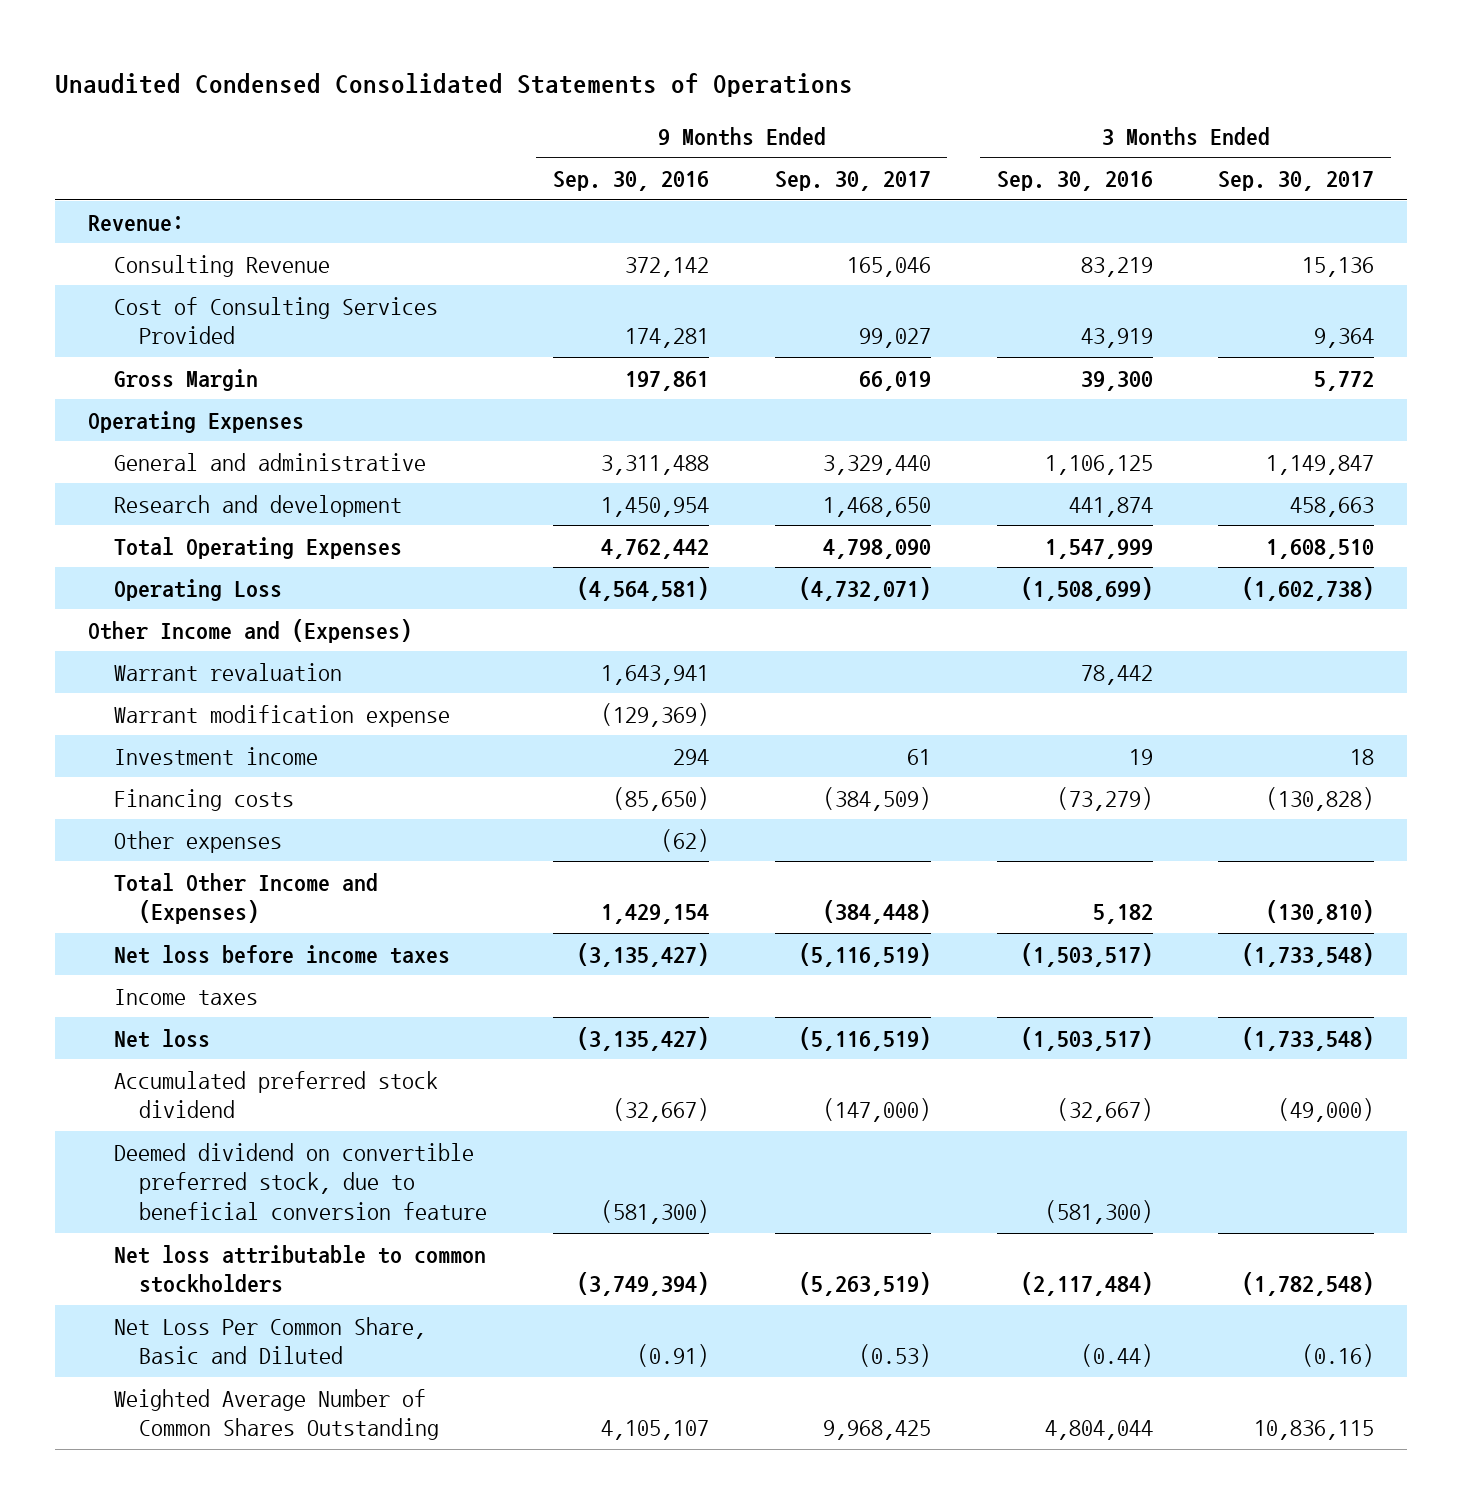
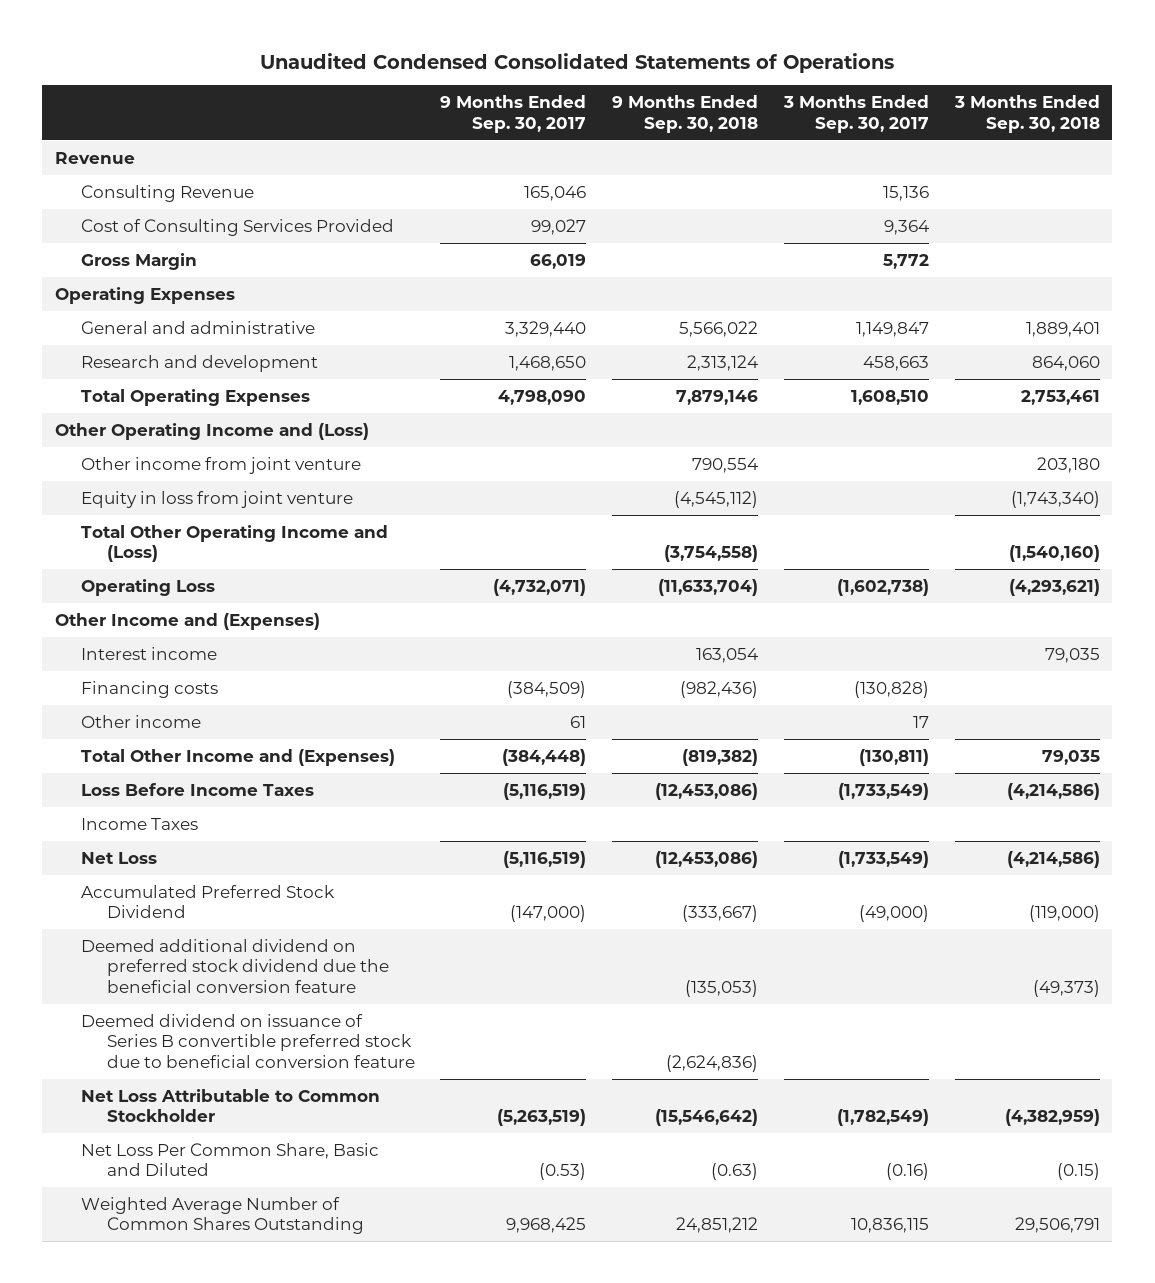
[552,171,709,192] Sep. 30, 2016 -> none
[996,171,1153,192] Sep. 30, 2016 -> none
none -> [612,95,759,133] 9 Months Ended Sep. 30, 2018
none -> [953,95,1100,133] 3 Months Ended Sep. 30, 2018
[88,214,185,231] Revenue: -> [55,151,136,164] Revenue
none -> [55,422,370,440] Other Operating Income and (Loss)
none -> [80,456,361,474] Other income from joint venture
none -> [80,490,353,508] Equity in loss from joint venture
none -> [80,524,388,563] Total Other Operating Income and (Loss)
[113,662,342,681] Warrant revaluation -> none
[113,704,450,727] Warrant modification expense -> none
[113,746,318,765] Investment income -> none
none -> [80,646,217,660] Interest income
[113,830,282,853] Other expenses -> none
none -> [80,714,201,728] Other income
[1266,900,1375,925] (130,810) -> [858,748,929,766] (130,811)
[113,944,450,964] Net loss before income taxes -> [80,782,314,796] Loss Before Income Taxes
[1242,942,1375,967] (1,733,548) -> [837,782,929,800] (1,733,549)
[113,988,258,1005] Income taxes -> [80,817,198,830] Income Taxes
[113,1028,210,1048] Net loss -> [80,851,157,864] Net Loss
[1242,1026,1375,1051] (1,733,548) -> [837,850,929,868] (1,733,549)
[113,1070,438,1119] Accumulated preferred stock dividend -> [80,884,335,919] Accumulated Preferred Stock Dividend
[113,1142,487,1220] Deemed dividend on convertible preferred stock, due to beneficial conversion feature -> [80,938,389,994] Deemed additional dividend on preferred stock dividend due the beneficial conversion feature
none -> [80,1013,415,1069] Deemed dividend on issuance of Series B convertible preferred stock due to beneficial conversion feature
[113,1244,486,1294] Net loss attributable to common stockholders -> [80,1088,380,1123] Net Loss Attributable to Common Stockholder
[1242,1272,1375,1297] (1,782,548) -> [836,1109,929,1127] (1,782,549)

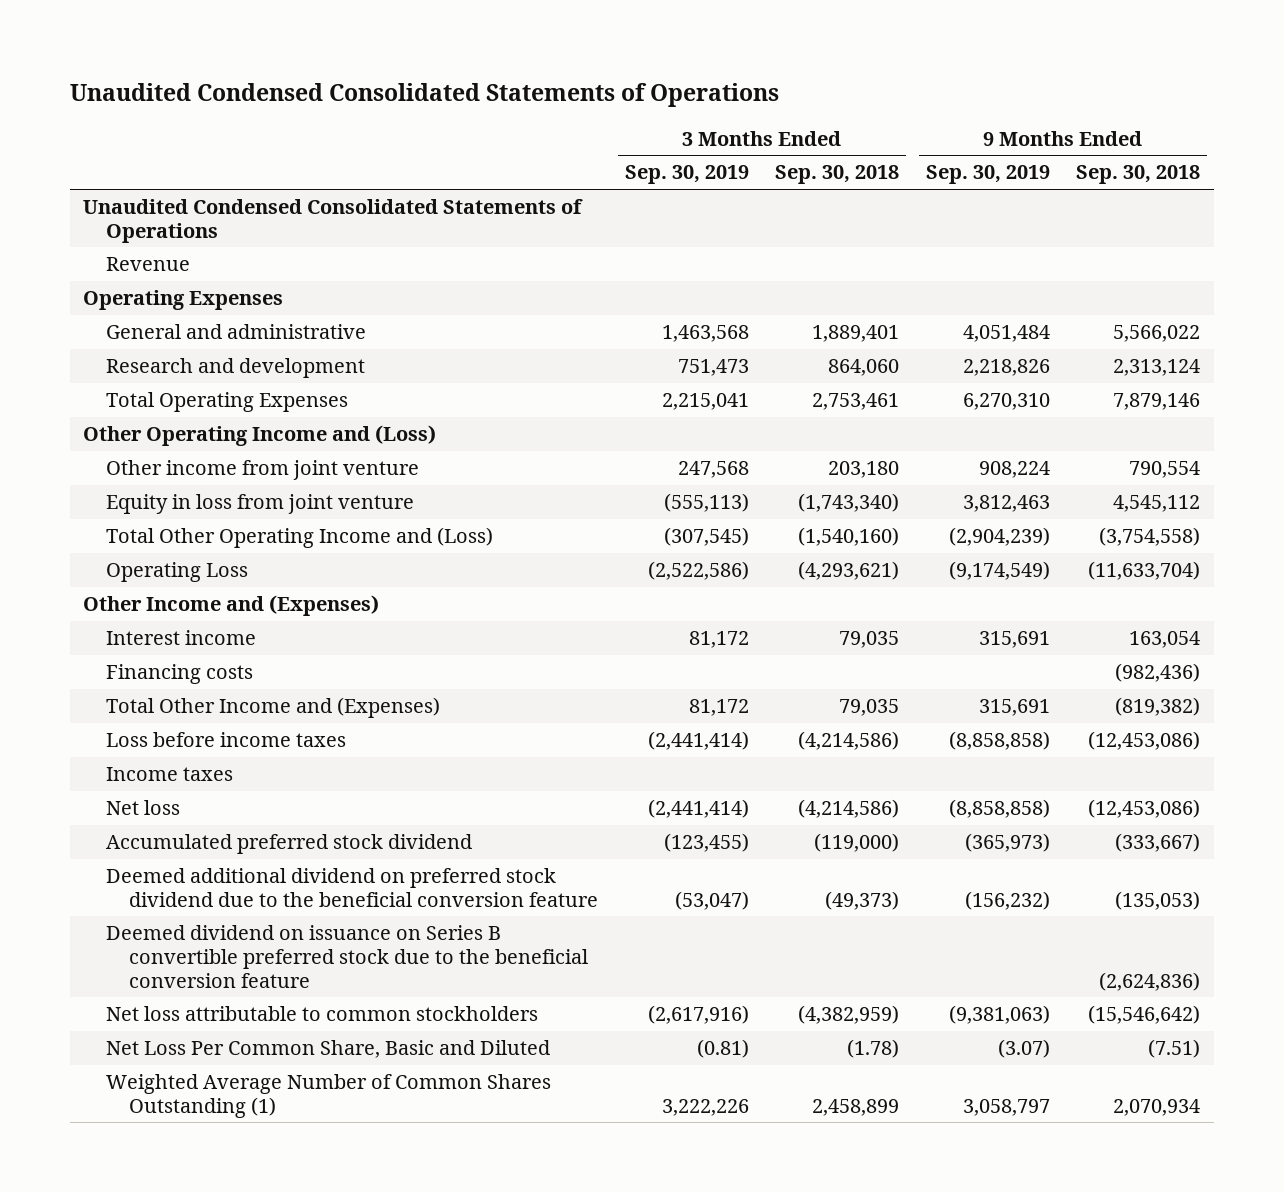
[440,95,587,133] 9 Months Ended Sep. 30, 2017 -> none
[782,95,929,133] 3 Months Ended Sep. 30, 2017 -> none
none -> [624,165,749,185] Sep. 30, 2019
none -> [925,165,1050,185] Sep. 30, 2019
none -> [83,199,584,243] Unaudited Condensed Consolidated Statements of Operations
[80,184,254,202] Consulting Revenue -> none
[80,218,394,236] Cost of Consulting Services Provided -> none
[80,252,197,270] Gross Margin -> none
[674,490,759,508] (4,545,112) -> [1113,495,1201,513] 4,545,112
[80,714,201,728] Other income -> none
[80,782,314,796] Loss Before Income Taxes -> [106,732,347,748] Loss before income taxes
[80,817,198,830] Income Taxes -> [106,767,234,782] Income taxes
[80,851,157,864] Net Loss -> [106,800,181,816] Net loss
[80,884,335,919] Accumulated Preferred Stock Dividend -> [106,834,473,855] Accumulated preferred stock dividend
[80,938,389,994] Deemed additional dividend on preferred stock dividend due the beneficial conversion feature -> [106,868,599,907] Deemed additional dividend on preferred stock dividend due to the beneficial conversion feature
[80,1013,415,1069] Deemed dividend on issuance of Series B convertible preferred stock due to beneficial conversion feature -> [106,925,589,988] Deemed dividend on issuance on Series B convertible preferred stock due to the beneficial conversion feature
[80,1088,380,1123] Net Loss Attributable to Common Stockholder -> [106,1006,539,1022] Net loss attributable to common stockholders
[711,1163,759,1181] (0.63) -> [1148,1039,1201,1059] (7.51)
[1056,1163,1100,1181] (0.15) -> [847,1039,900,1059] (1.78)
[80,1196,364,1235] Weighted Average Number of Common Shares Outstanding -> [106,1074,552,1118] Weighted Average Number of Common Shares Outstanding (1)
[676,1217,759,1234] 24,851,212 -> [1113,1098,1201,1116] 2,070,934
[1014,1217,1100,1234] 29,506,791 -> [812,1098,900,1116] 2,458,899

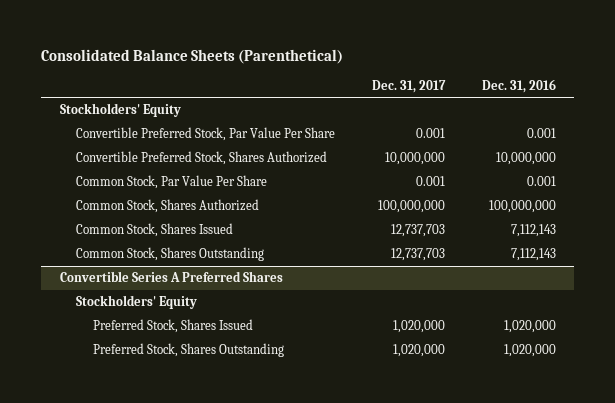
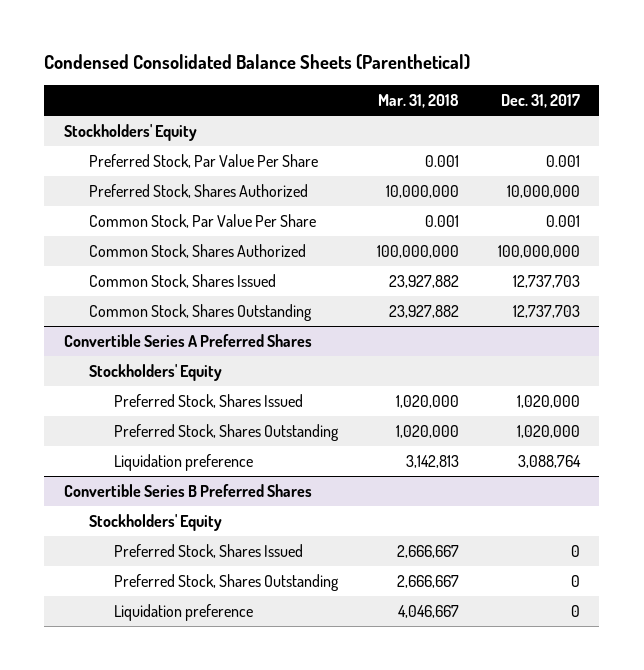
[41,48,344,64] Consolidated Balance Sheets (Parenthetical) -> [44,54,471,71] Condensed Consolidated Balance Sheets (Parenthetical)
[481,78,556,93] Dec. 31, 2016 -> none
none -> [377,94,459,109] Mar. 31, 2018
[76,127,336,142] Convertible Preferred Stock, Par Value Per Share -> [88,153,318,168] Preferred Stock, Par Value Per Share
[76,151,328,166] Convertible Preferred Stock, Shares Authorized -> [88,183,308,198] Preferred Stock, Shares Authorized
none -> [113,453,253,471] Liquidation preference
none -> [63,483,312,497] Convertible Series B Preferred Shares
none -> [88,513,222,531] Stockholders' Equity
none -> [113,543,303,558] Preferred Stock, Shares Issued
none -> [113,573,339,591] Preferred Stock, Shares Outstanding
none -> [113,603,253,621] Liquidation preference

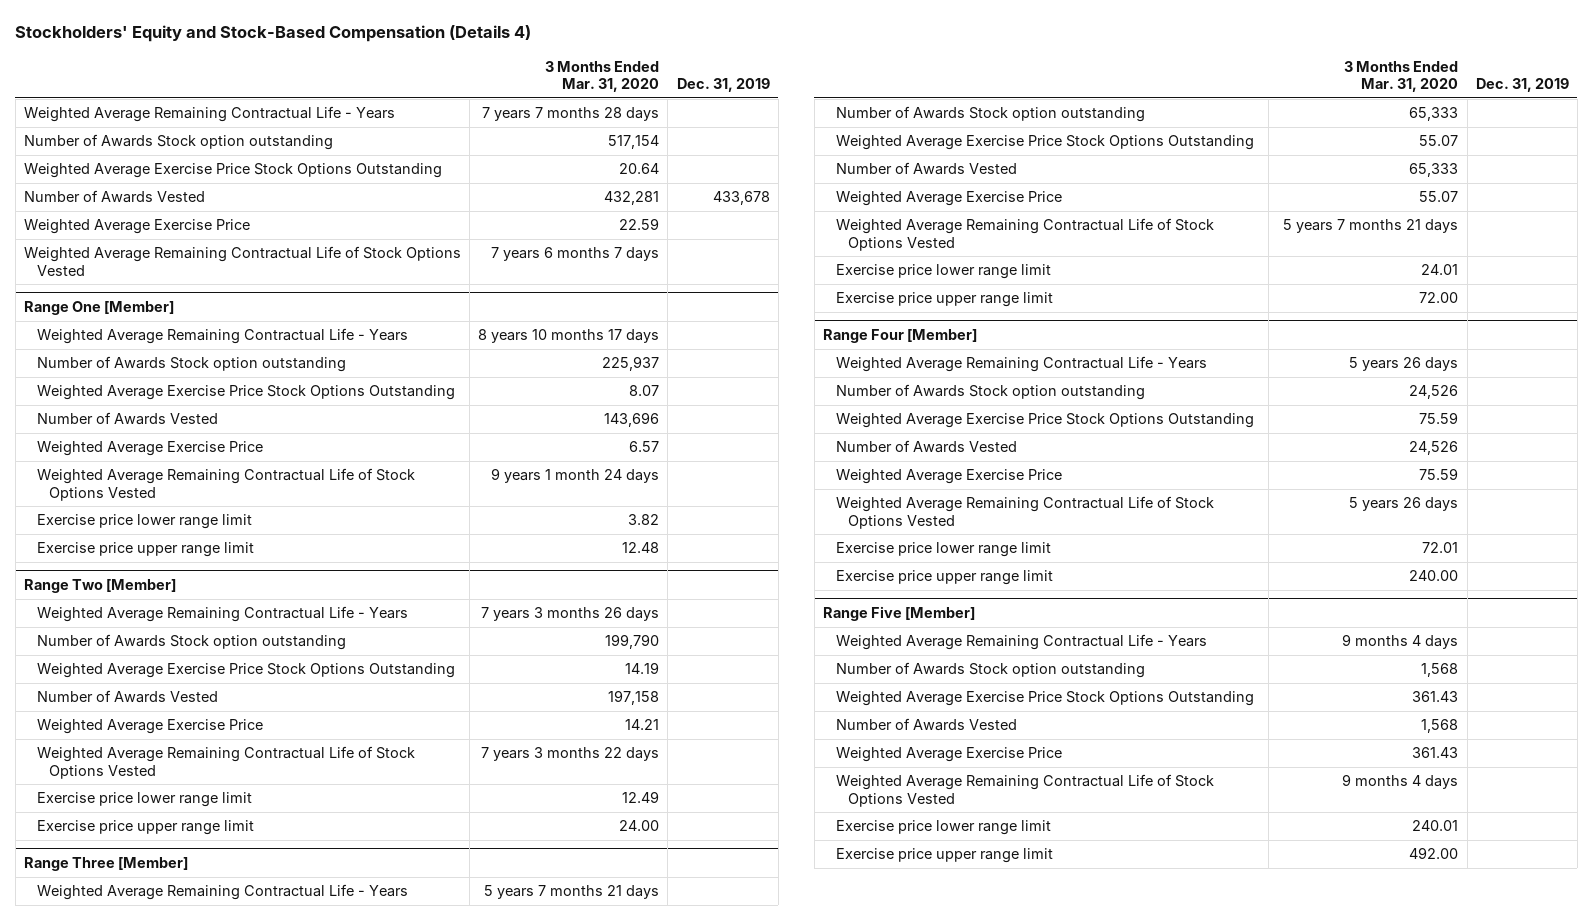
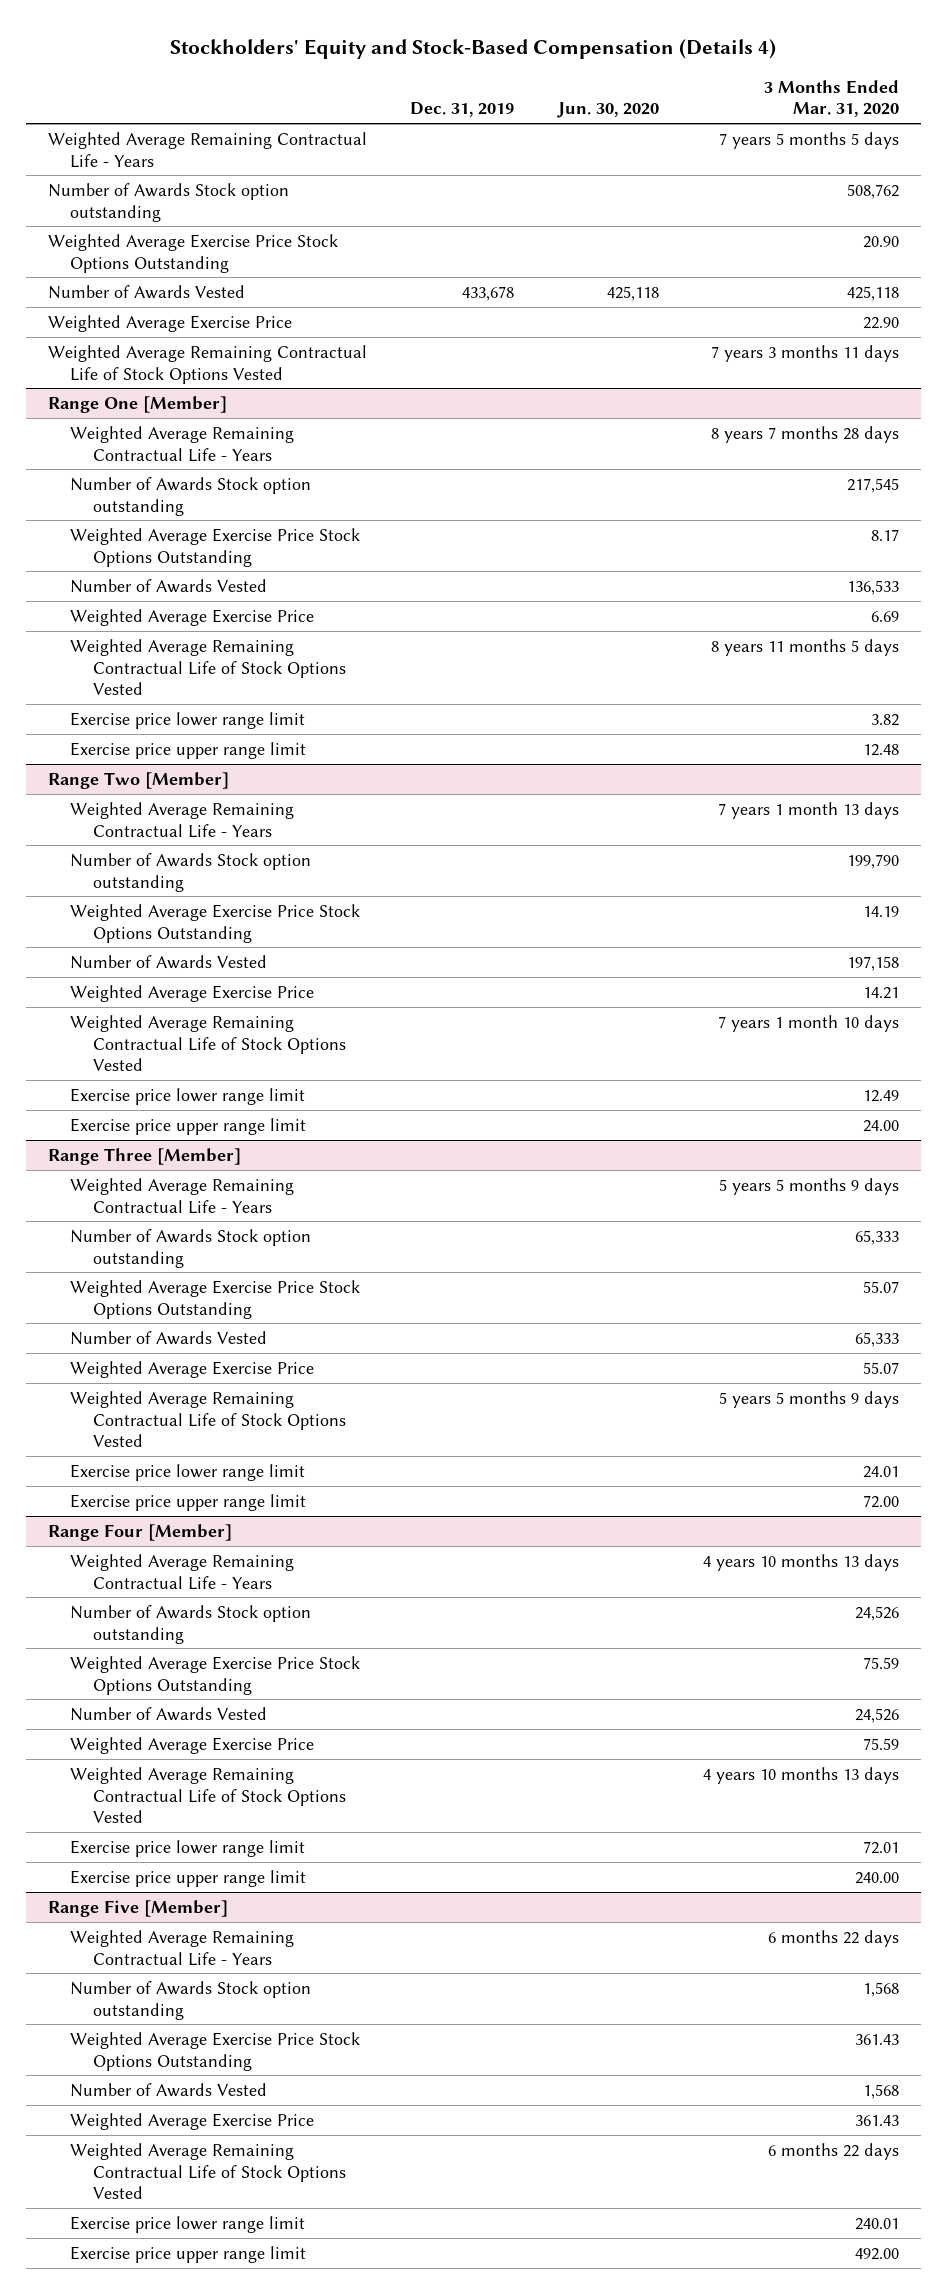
none -> [557,102,660,119] Jun. 30, 2020
[482,107,660,122] 7 years 7 months 28 days -> [719,131,900,149] 7 years 5 months 5 days
[608,135,660,150] 517,154 -> [847,183,900,199] 508,762
[619,163,660,175] 20.64 -> [863,235,900,248] 20.90
[604,191,660,206] 432,281 -> [847,285,900,301] 425,118
[619,218,660,231] 22.59 -> [863,316,900,329] 22.90
[491,247,660,262] 7 years 6 months 7 days -> [711,344,900,362] 7 years 3 months 11 days
[478,329,660,344] 8 years 10 months 17 days -> [711,425,900,443] 8 years 7 months 28 days
[602,356,660,372] 225,937 -> [847,477,900,493] 217,545
[629,385,660,397] 8.07 -> [871,528,900,541] 8.17
[604,412,660,428] 143,696 -> [847,579,900,595] 136,533
[629,441,660,453] 6.57 -> [871,610,900,622] 6.69
[491,468,660,484] 9 years 1 month 24 days -> [711,638,900,656] 8 years 11 months 5 days
[481,607,660,622] 7 years 3 months 26 days -> [718,801,900,819] 7 years 1 month 13 days
[481,747,660,762] 7 years 3 months 22 days -> [718,1014,900,1032] 7 years 1 month 10 days
[484,885,660,900] 5 years 7 months 21 days -> [719,1177,900,1195] 5 years 5 months 9 days
[1283,219,1459,234] 5 years 7 months 21 days -> [719,1390,900,1408] 5 years 5 months 9 days
[1349,357,1459,372] 5 years 26 days -> [703,1553,900,1571] 4 years 10 months 13 days
[1349,497,1459,512] 5 years 26 days -> [703,1766,900,1784] 4 years 10 months 13 days
[1342,634,1459,650] 9 months 4 days -> [768,1929,900,1947] 6 months 22 days
[1342,774,1459,790] 9 months 4 days -> [768,2142,900,2160] 6 months 22 days

